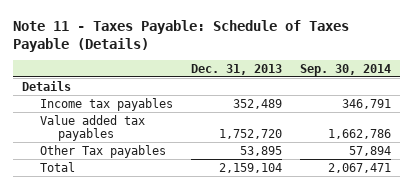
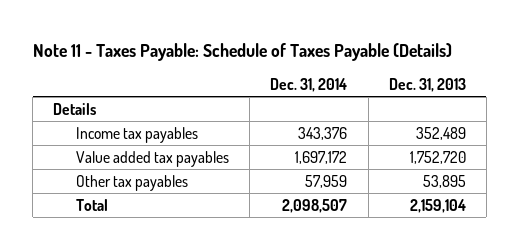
[300,63,392,76] Sep. 30, 2014 -> none
none -> [270,77,348,92] Dec. 31, 2014
[40,144,167,158] Other Tax payables -> [76,174,189,191] Other tax payables

